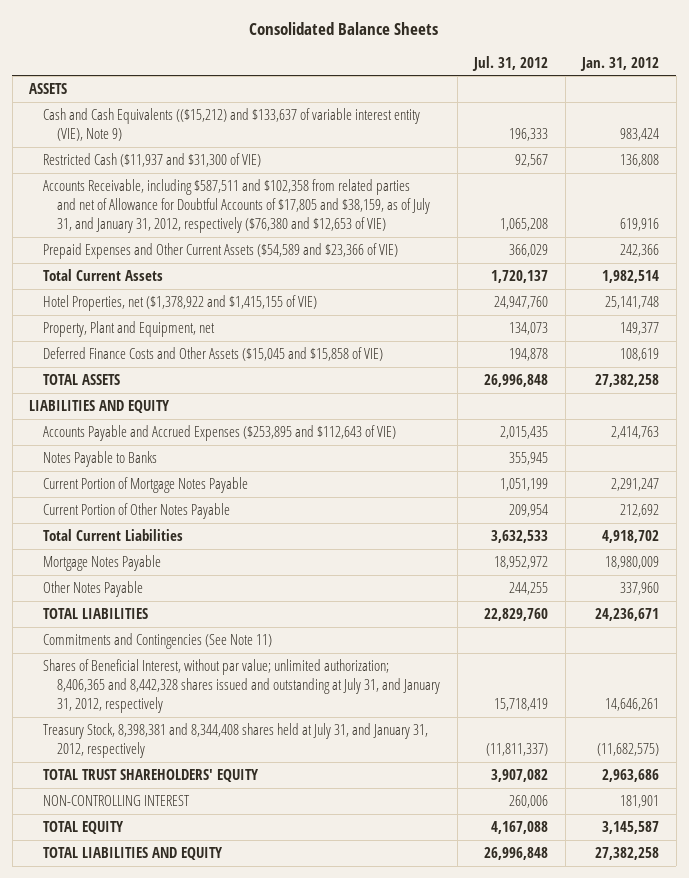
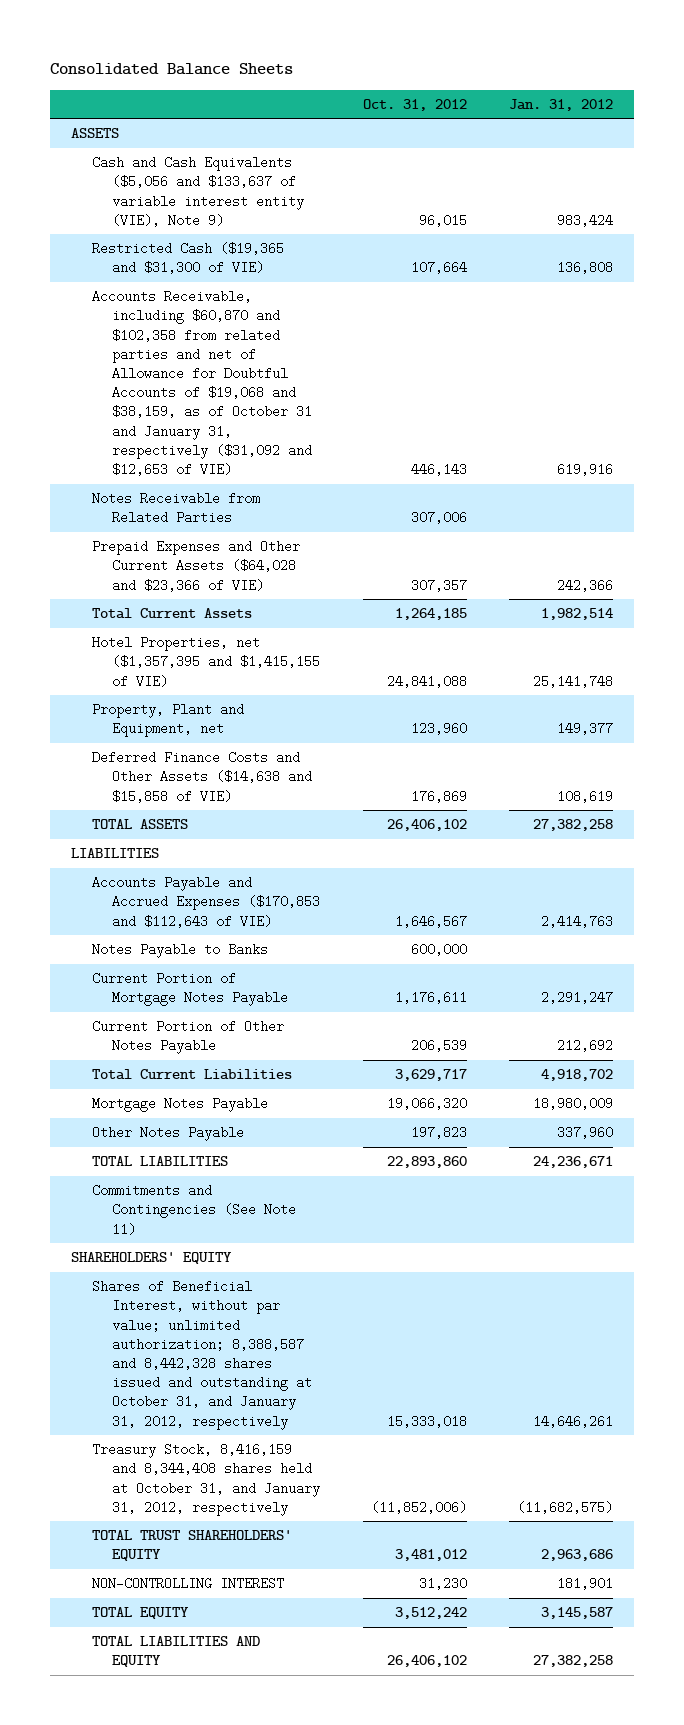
[472,55,549,71] Jul. 31, 2012 -> none
none -> [362,98,467,111] Oct. 31, 2012
[43,108,421,141] Cash and Cash Equivalents (($15,212) and $133,637 of variable interest entity (VIE), Note 9) -> [91,156,305,227] Cash and Cash Equivalents ($5,056 and $133,637 of variable interest entity (VIE), Note 9)
[43,153,262,168] Restricted Cash ($11,937 and $31,300 of VIE) -> [91,242,284,275] Restricted Cash ($19,365 and $31,300 of VIE)
[43,179,431,233] Accounts Receivable, including $587,511 and $102,358 from related parties and net of Allowance for Doubtful Accounts of $17,805 and $38,159, as of July 31, and January 31, 2012, respectively ($76,380 and $12,653 of VIE) -> [91,290,313,477] Accounts Receivable, including $60,870 and $102,358 from related parties and net of Allowance for Doubtful Accounts of $19,068 and $38,159, as of October 31 and January 31, respectively ($31,092 and $12,653 of VIE)
none -> [91,492,260,525] Notes Receivable from Related Parties
[43,243,399,260] Prepaid Expenses and Other Current Assets ($54,589 and $23,366 of VIE) -> [91,540,300,592] Prepaid Expenses and Other Current Assets ($64,028 and $23,366 of VIE)
[43,295,318,312] Hotel Properties, net ($1,378,922 and $1,415,155 of VIE) -> [91,636,321,688] Hotel Properties, net ($1,357,395 and $1,415,155 of VIE)
[43,347,384,362] Deferred Finance Costs and Other Assets ($15,045 and $15,858 of VIE) -> [91,751,313,803] Deferred Finance Costs and Other Assets ($14,638 and $15,858 of VIE)
[29,400,171,414] LIABILITIES AND EQUITY -> none
none -> [71,848,160,859] LIABILITIES
[43,425,397,442] Accounts Payable and Accrued Expenses ($253,895 and $112,643 of VIE) -> [91,876,321,928] Accounts Payable and Accrued Expenses ($170,853 and $112,643 of VIE)
none -> [71,1252,233,1265] SHAREHOLDERS' EQUITY
[43,659,441,713] Shares of Beneficial Interest, without par value; unlimited authorization; 8,406,365 and 8,442,328 shares issued and outstanding at July 31, and January 31, 2012, respectively -> [91,1280,313,1430] Shares of Beneficial Interest, without par value; unlimited authorization; 8,388,587 and 8,442,328 shares issued and outstanding at October 31, and January 31, 2012, respectively
[43,723,429,758] Treasury Stock, 8,398,381 and 8,344,408 shares held at July 31, and January 31, 2012, respectively -> [91,1443,321,1516] Treasury Stock, 8,416,159 and 8,344,408 shares held at October 31, and January 31, 2012, respectively

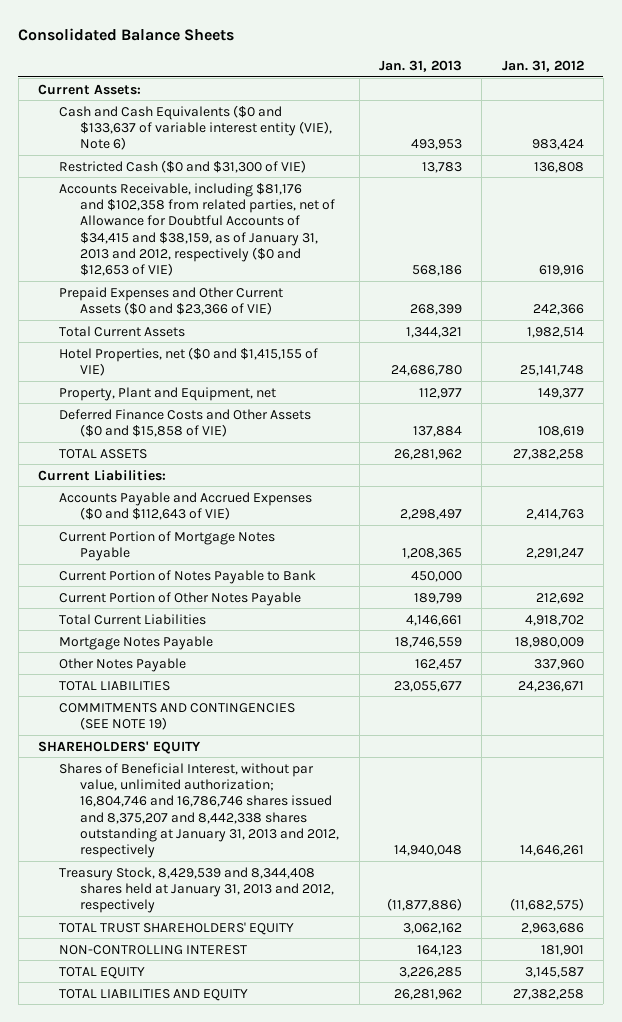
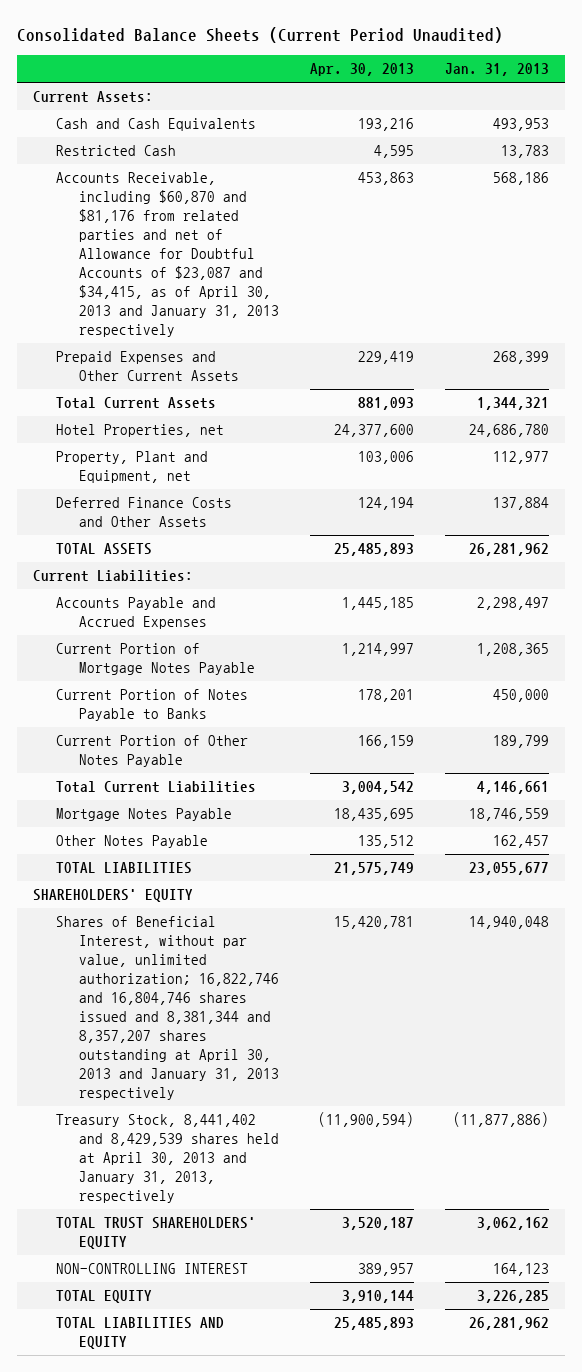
[18,28,235,42] Consolidated Balance Sheets -> [17,27,504,44] Consolidated Balance Sheets (Current Period Unaudited)
[501,60,584,73] Jan. 31, 2012 -> none
none -> [309,63,414,77] Apr. 30, 2013
[59,104,333,151] Cash and Cash Equivalents ($0 and $133,637 of variable interest entity (VIE), Note 6) -> [55,118,256,132] Cash and Cash Equivalents
[59,159,307,173] Restricted Cash ($0 and $31,300 of VIE) -> [55,145,176,157] Restricted Cash
[59,182,336,277] Accounts Receivable, including $81,176 and $102,358 from related parties, net of Allowance for Doubtful Accounts of $34,415 and $38,159, as of January 31, 2013 and 2012, respectively ($0 and $12,653 of VIE) -> [55,172,279,338] Accounts Receivable, including $60,870 and $81,176 from related parties and net of Allowance for Doubtful Accounts of $23,087 and $34,415, as of April 30, 2013 and January 31, 2013 respectively
[59,286,284,315] Prepaid Expenses and Other Current Assets ($0 and $23,366 of VIE) -> [55,351,239,382] Prepaid Expenses and Other Current Assets
[59,346,319,376] Hotel Properties, net ($0 and $1,415,155 of VIE) -> [55,424,224,438] Hotel Properties, net
[59,408,312,437] Deferred Finance Costs and Other Assets ($0 and $15,858 of VIE) -> [55,497,232,528] Deferred Finance Costs and Other Assets
[59,491,313,520] Accounts Payable and Accrued Expenses ($0 and $112,643 of VIE) -> [55,597,216,630] Accounts Payable and Accrued Expenses
[59,569,317,584] Current Portion of Notes Payable to Bank -> [55,689,248,722] Current Portion of Notes Payable to Banks
[59,702,296,730] COMMITMENTS AND CONTINGENCIES (SEE NOTE 19) -> none
[59,762,340,859] Shares of Beneficial Interest, without par value, unlimited authorization; 16,804,746 and 16,786,746 shares issued and 8,375,207 and 8,442,338 shares outstanding at January 31, 2013 and 2012, respectively -> [55,916,279,1101] Shares of Beneficial Interest, without par value, unlimited authorization; 16,822,746 and 16,804,746 shares issued and 8,381,344 and 8,357,207 shares outstanding at April 30, 2013 and January 31, 2013 respectively
[59,866,335,914] Treasury Stock, 8,429,539 and 8,344,408 shares held at January 31, 2013 and 2012, respectively -> [55,1114,279,1204] Treasury Stock, 8,441,402 and 8,429,539 shares held at April 30, 2013 and January 31, 2013, respectively

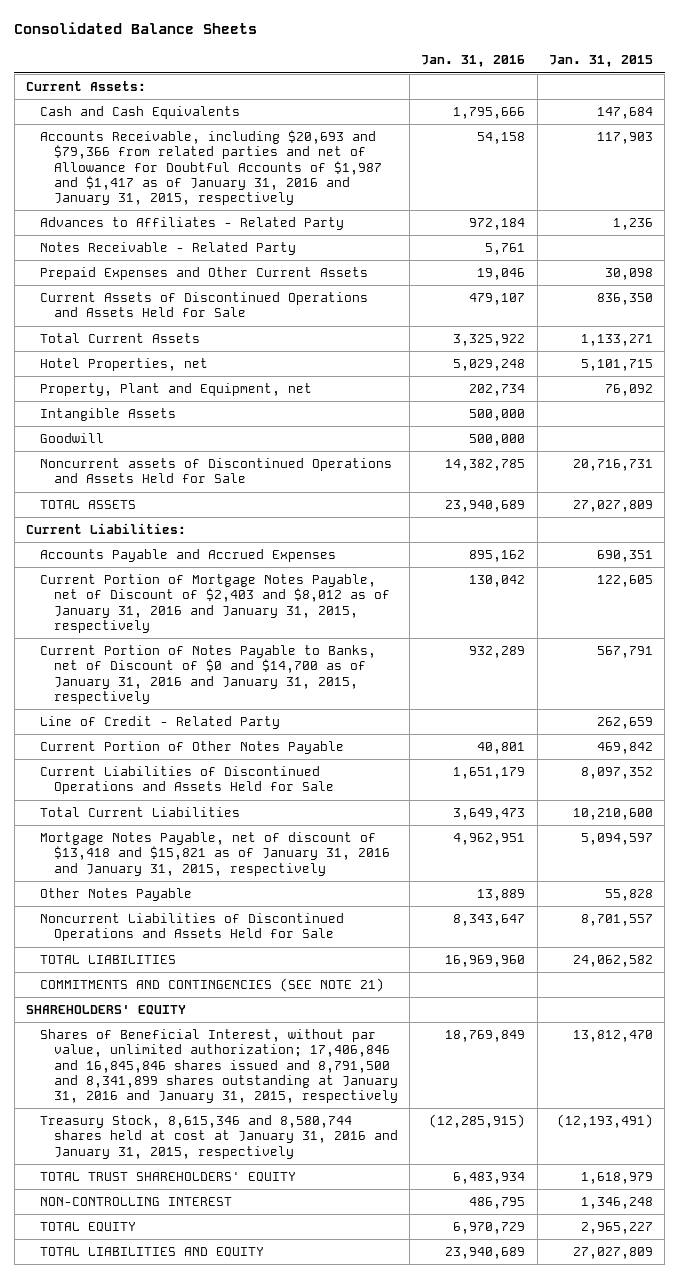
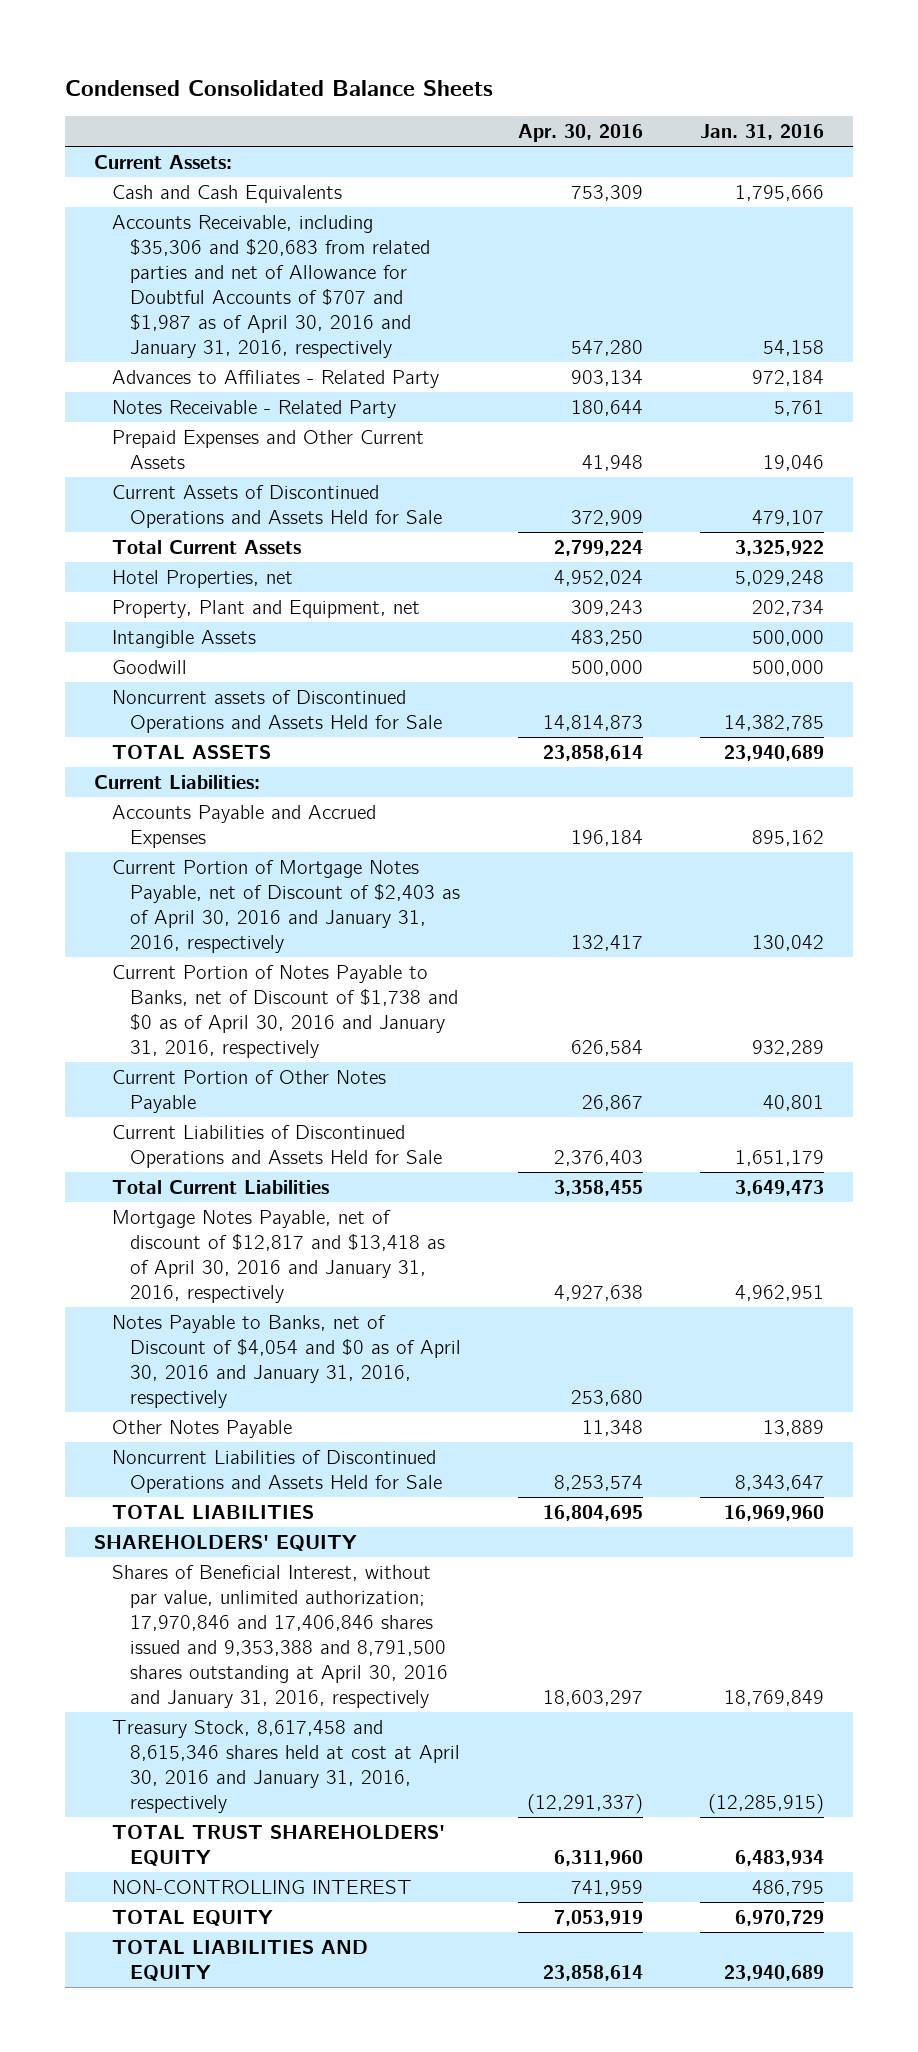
[14,22,258,35] Consolidated Balance Sheets -> [65,80,494,97] Condensed Consolidated Balance Sheets
[549,55,654,68] Jan. 31, 2015 -> none
none -> [518,123,644,142] Apr. 30, 2016
[39,130,382,205] Accounts Receivable, including $20,693 and $79,366 from related parties and net of Allowance for Doubtful Accounts of $1,987 and $1,417 as of January 31, 2016 and January 31, 2015, respectively -> [111,214,430,358] Accounts Receivable, including $35,306 and $20,683 from related parties and net of Allowance for Doubtful Accounts of $707 and $1,987 as of April 30, 2016 and January 31, 2016, respectively
[39,716,280,730] Line of Credit - Related Party -> none
[39,574,390,633] Current Portion of Mortgage Notes Payable, net of Discount of $2,403 and $8,012 as of January 31, 2016 and January 31, 2015, respectively -> [111,859,460,953] Current Portion of Mortgage Notes Payable, net of Discount of $2,403 as of April 30, 2016 and January 31, 2016, respectively
[39,645,376,704] Current Portion of Notes Payable to Banks, net of Discount of $0 and $14,700 as of January 31, 2016 and January 31, 2015, respectively -> [111,964,458,1058] Current Portion of Notes Payable to Banks, net of Discount of $1,738 and $0 as of April 30, 2016 and January 31, 2016, respectively
[39,832,390,876] Mortgage Notes Payable, net of discount of $13,418 and $15,821 as of January 31, 2016 and January 31, 2015, respectively -> [111,1209,445,1303] Mortgage Notes Payable, net of discount of $12,817 and $13,418 as of April 30, 2016 and January 31, 2016, respectively
none -> [111,1314,461,1408] Notes Payable to Banks, net of Discount of $4,054 and $0 as of April 30, 2016 and January 31, 2016, respectively
[39,978,384,993] COMMITMENTS AND CONTINGENCIES (SEE NOTE 21) -> none
[39,1029,398,1103] Shares of Beneficial Interest, without par value, unlimited authorization; 17,406,846 and 16,845,846 shares issued and 8,791,500 and 8,341,899 shares outstanding at January 31, 2016 and January 31, 2015, respectively -> [111,1564,448,1708] Shares of Beneficial Interest, without par value, unlimited authorization; 17,970,846 and 17,406,846 shares issued and 9,353,388 and 8,791,500 shares outstanding at April 30, 2016 and January 31, 2016, respectively
[39,1115,398,1159] Treasury Stock, 8,615,346 and 8,580,744 shares held at cost at January 31, 2016 and January 31, 2015, respectively -> [111,1719,460,1813] Treasury Stock, 8,617,458 and 8,615,346 shares held at cost at April 30, 2016 and January 31, 2016, respectively

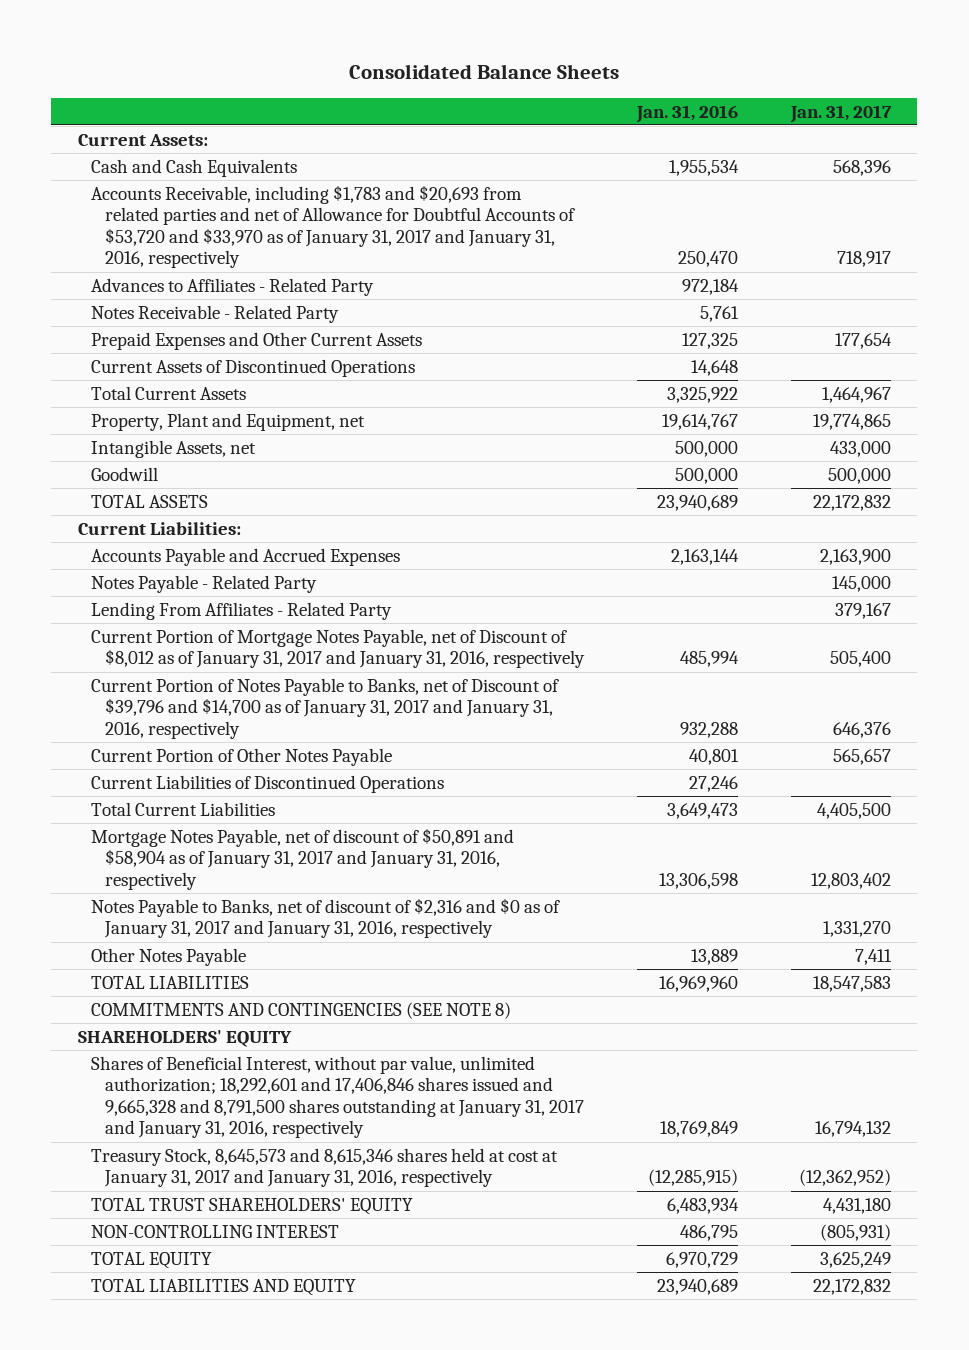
[65,80,494,97] Condensed Consolidated Balance Sheets -> [349,64,620,80] Consolidated Balance Sheets
[518,123,644,142] Apr. 30, 2016 -> none
none -> [789,104,892,123] Jan. 31, 2017
[735,184,825,201] 1,795,666 -> [668,159,739,176] 1,955,534
[111,214,430,358] Accounts Receivable, including $35,306 and $20,683 from related parties and net of Allowance for Doubtful Accounts of $707 and $1,987 as of April 30, 2016 and January 31, 2016, respectively -> [91,184,575,269] Accounts Receivable, including $1,783 and $20,693 from related parties and net of Allowance for Doubtful Accounts of $53,720 and $33,970 as of January 31, 2017 and January 31, 2016, respectively
[763,339,825,356] 54,158 -> [677,251,738,268] 250,470
[763,454,825,471] 19,046 -> [681,332,738,349] 127,325
[111,484,442,528] Current Assets of Discontinued Operations and Assets Held for Sale -> [91,358,416,377] Current Assets of Discontinued Operations
[752,509,825,526] 479,107 -> [690,359,738,376] 14,648
[111,569,293,588] Hotel Properties, net -> none
[752,599,825,616] 202,734 -> [661,413,738,430] 19,614,767
[111,629,256,648] Intangible Assets -> [91,439,257,458] Intangible Assets, net
[111,689,442,733] Noncurrent assets of Discontinued Operations and Assets Held for Sale -> none
[752,829,825,846] 895,162 -> [670,548,739,565] 2,163,144
none -> [91,574,318,593] Notes Payable - Related Party
none -> [91,601,393,620] Lending From Affiliates - Related Party
[111,859,460,953] Current Portion of Mortgage Notes Payable, net of Discount of $2,403 as of April 30, 2016 and January 31, 2016, respectively -> [91,628,585,669] Current Portion of Mortgage Notes Payable, net of Discount of $8,012 as of January 31, 2017 and January 31, 2016, respectively
[752,934,825,951] 130,042 -> [679,651,739,668] 485,994
[111,964,458,1058] Current Portion of Notes Payable to Banks, net of Discount of $1,738 and $0 as of April 30, 2016 and January 31, 2016, respectively -> [91,677,560,739] Current Portion of Notes Payable to Banks, net of Discount of $39,796 and $14,700 as of January 31, 2017 and January 31, 2016, respectively
[752,1039,825,1056] 932,289 -> [679,721,738,738] 932,288
[111,1124,442,1168] Current Liabilities of Discontinued Operations and Assets Held for Sale -> [91,774,445,793] Current Liabilities of Discontinued Operations
[735,1149,825,1166] 1,651,179 -> [688,775,738,792] 27,246
[111,1209,445,1303] Mortgage Notes Payable, net of discount of $12,817 and $13,418 as of April 30, 2016 and January 31, 2016, respectively -> [91,827,515,890] Mortgage Notes Payable, net of discount of $50,891 and $58,904 as of January 31, 2017 and January 31, 2016, respectively
[735,1284,825,1301] 4,962,951 -> [658,872,738,889] 13,306,598
[111,1314,461,1408] Notes Payable to Banks, net of Discount of $4,054 and $0 as of April 30, 2016 and January 31, 2016, respectively -> [91,897,561,939] Notes Payable to Banks, net of discount of $2,316 and $0 as of January 31, 2017 and January 31, 2016, respectively
[111,1449,442,1493] Noncurrent Liabilities of Discontinued Operations and Assets Held for Sale -> none
none -> [91,1001,512,1019] COMMITMENTS AND CONTINGENCIES (SEE NOTE 8)
[111,1564,448,1708] Shares of Beneficial Interest, without par value, unlimited authorization; 17,970,846 and 17,406,846 shares issued and 9,353,388 and 8,791,500 shares outstanding at April 30, 2016 and January 31, 2016, respectively -> [91,1055,584,1139] Shares of Beneficial Interest, without par value, unlimited authorization; 18,292,601 and 17,406,846 shares issued and 9,665,328 and 8,791,500 shares outstanding at January 31, 2017 and January 31, 2016, respectively
[111,1719,460,1813] Treasury Stock, 8,617,458 and 8,615,346 shares held at cost at April 30, 2016 and January 31, 2016, respectively -> [91,1147,559,1188] Treasury Stock, 8,645,573 and 8,615,346 shares held at cost at January 31, 2017 and January 31, 2016, respectively

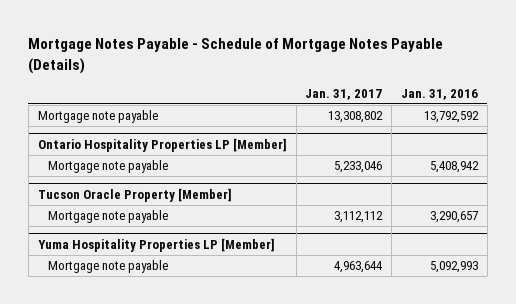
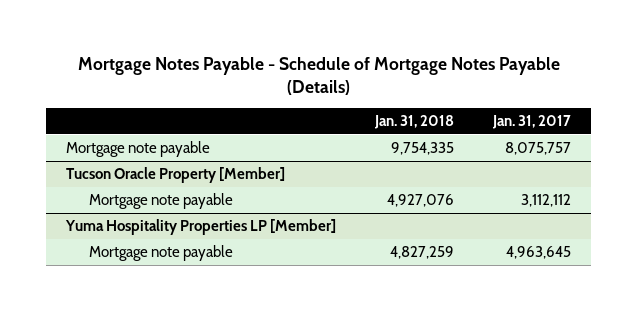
[401,88,479,100] Jan. 31, 2016 -> none
none -> [374,115,455,130] Jan. 31, 2018
[37,138,287,153] Ontario Hospitality Properties LP [Member] -> none
[47,160,168,174] Mortgage note payable -> none
[328,111,384,124] 13,308,802 -> [505,142,572,156] 8,075,757
[334,261,384,274] 4,963,644 -> [506,246,572,260] 4,963,645

